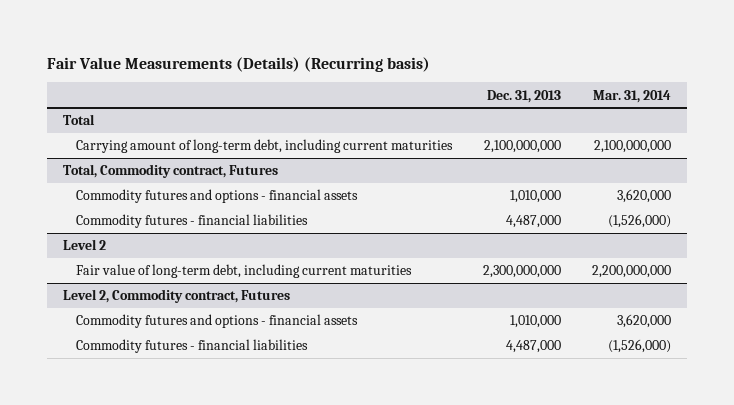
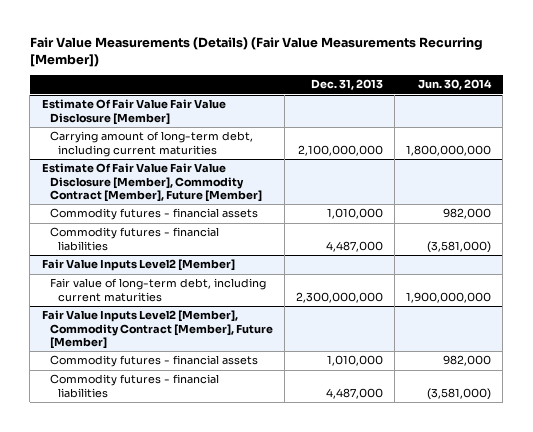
[47,56,431,72] Fair Value Measurements (Details) (Recurring basis) -> [29,36,483,68] Fair Value Measurements (Details) (Fair Value Measurements Recurring [Member])
[593,89,672,103] Mar. 31, 2014 -> none
none -> [418,79,493,91] Jun. 30, 2014
[63,114,96,126] Total -> none
none -> [41,99,226,125] Estimate Of Fair Value Fair Value Disclosure [Member]
[63,164,279,179] Total, Commodity contract, Futures -> none
none -> [41,163,262,202] Estimate Of Fair Value Fair Value Disclosure [Member], Commodity Contract [Member], Future [Member]
[75,189,358,204] Commodity futures and options - financial assets -> [49,208,258,221] Commodity futures - financial assets
[63,239,107,251] Level 2 -> none
none -> [41,259,235,272] Fair Value Inputs Level2 [Member]
[63,289,291,304] Level 2, Commodity contract, Futures -> none
none -> [41,310,273,349] Fair Value Inputs Level2 [Member], Commodity Contract [Member], Future [Member]
[75,314,358,329] Commodity futures and options - financial assets -> [49,355,258,368] Commodity futures - financial assets

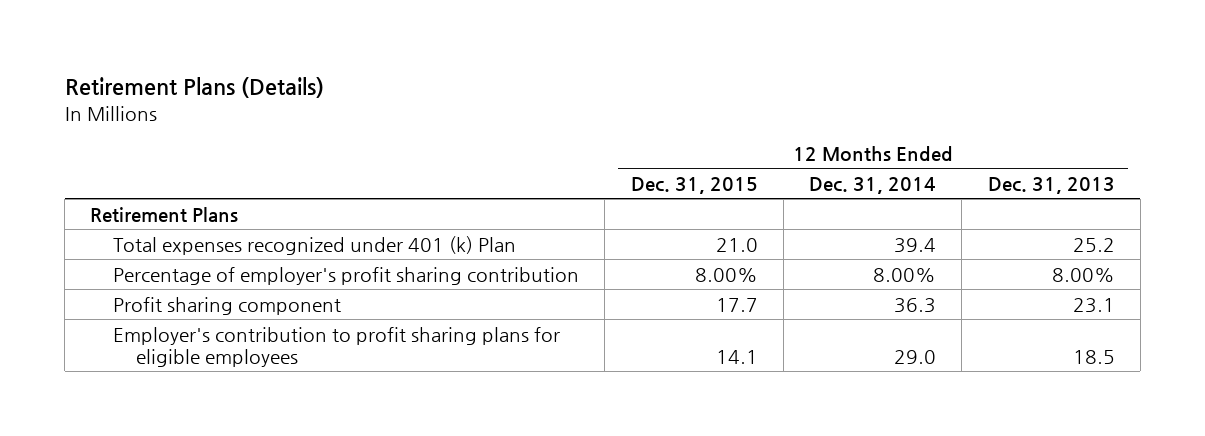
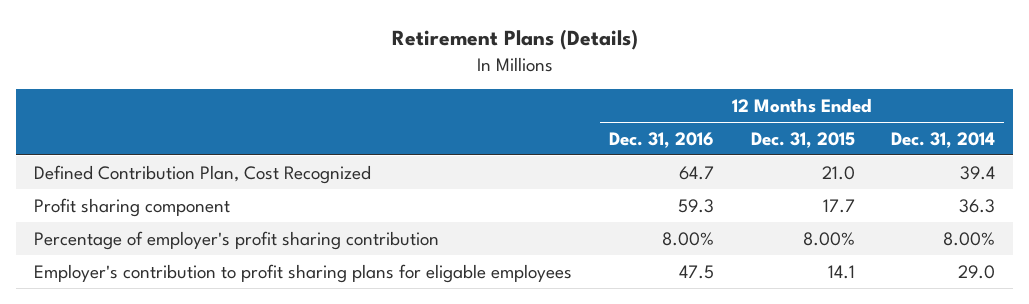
[987,176,1115,194] Dec. 31, 2013 -> none
none -> [608,131,714,148] Dec. 31, 2016
[90,206,239,222] Retirement Plans -> none
[113,235,517,255] Total expenses recognized under 401 (k) Plan -> [34,164,372,184] Defined Contribution Plan, Cost Recognized
[113,266,580,285] Percentage of employer's profit sharing contribution -> [34,230,440,250] Percentage of employer's profit sharing contribution
[113,326,561,367] Employer's contribution to profit sharing plans for eligible employees -> [34,263,573,283] Employer's contribution to profit sharing plans for eligable employees

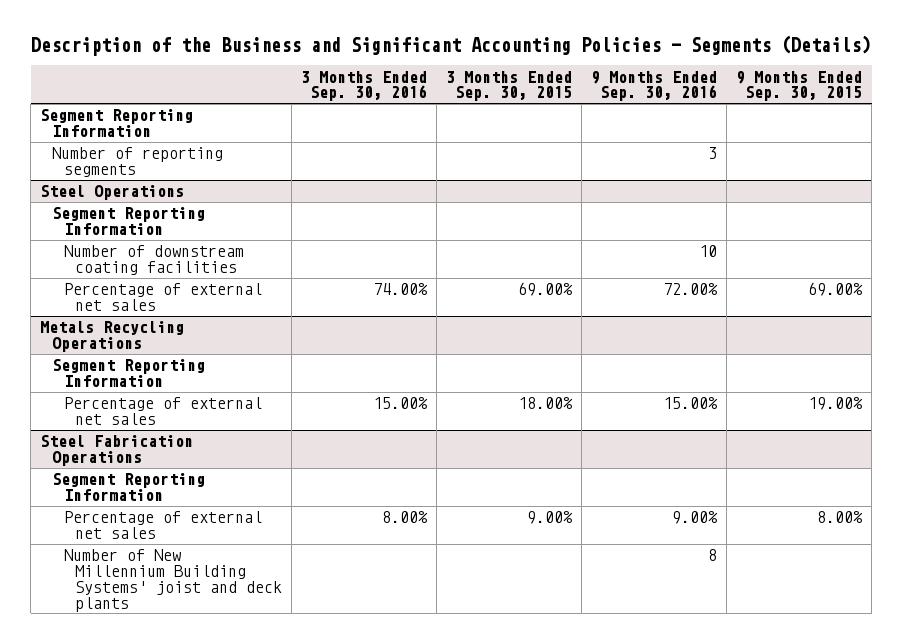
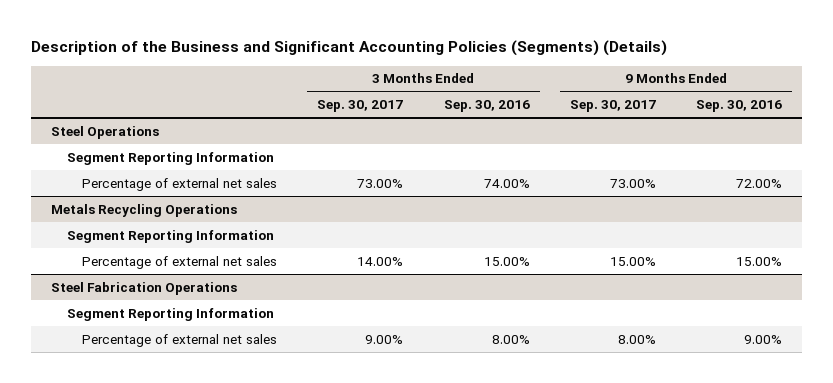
[30,34,871,56] Description of the Business and Significant Accounting Policies - Segments (Details) -> [31,40,668,57] Description of the Business and Significant Accounting Policies (Segments) (Details)
[446,70,573,102] 3 Months Ended Sep. 30, 2015 -> none
[736,70,863,102] 9 Months Ended Sep. 30, 2015 -> none
none -> [317,100,404,113] Sep. 30, 2017
none -> [569,100,656,113] Sep. 30, 2017
[40,109,194,138] Segment Reporting Information -> none
[51,147,223,178] Number of reporting segments -> none
[63,245,244,276] Number of downstream coating facilities -> none
[63,549,283,612] Number of New Millennium Building Systems' joist and deck plants -> none

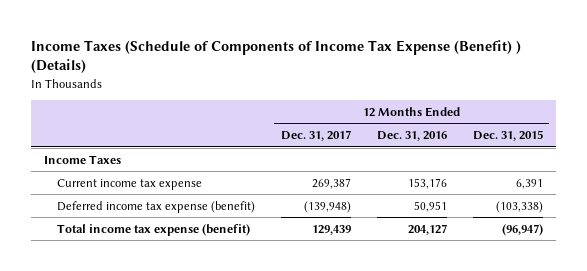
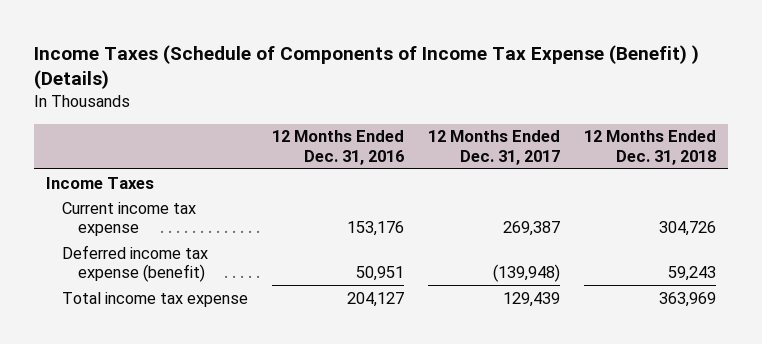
[472,130,543,142] Dec. 31, 2015 -> none
none -> [583,130,716,165] 12 Months Ended Dec. 31, 2018
[56,223,250,236] Total income tax expense (benefit) -> [61,291,248,307] Total income tax expense

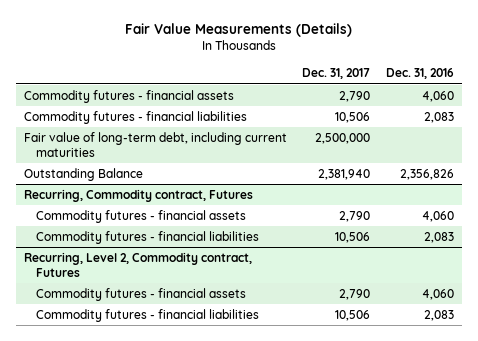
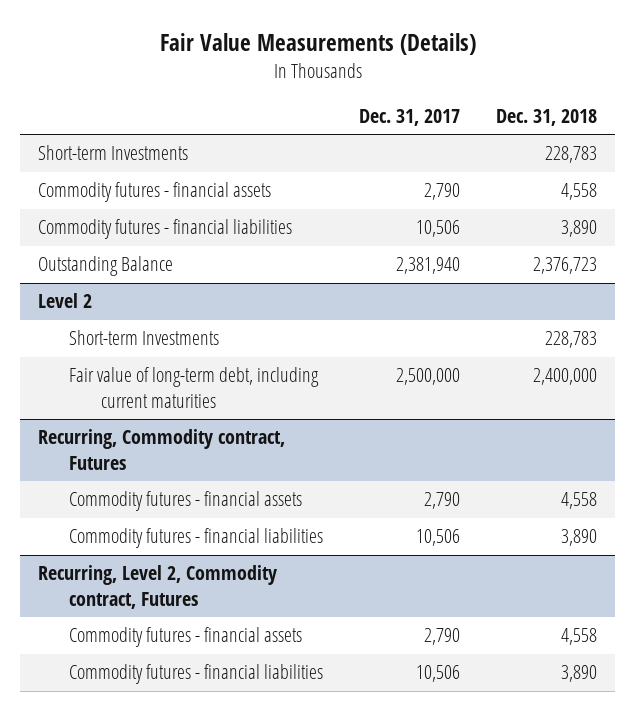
[386,68,455,80] Dec. 31, 2016 -> none
none -> [495,108,597,126] Dec. 31, 2018
none -> [38,145,189,161] Short-term Investments
[23,131,287,157] Fair value of long-term debt, including current maturities -> none
none -> [38,293,93,309] Level 2
none -> [69,330,220,346] Short-term Investments
none -> [69,367,320,408] Fair value of long-term debt, including current maturities

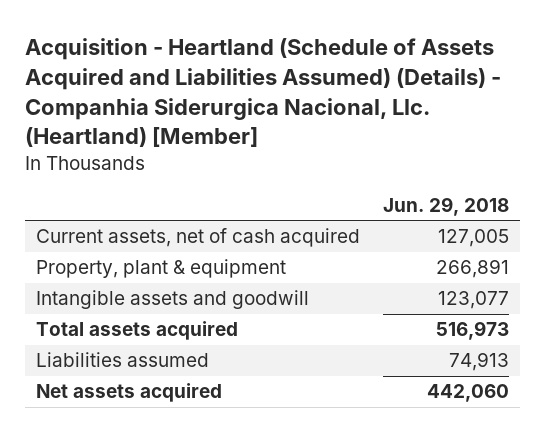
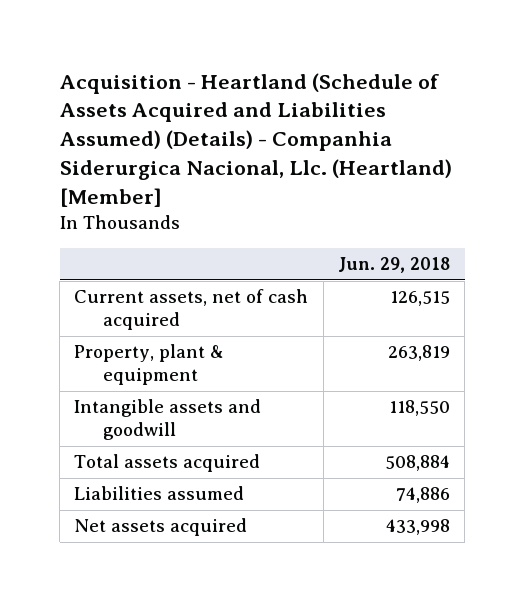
[437,229,509,248] 127,005 -> [390,291,451,307] 126,515
[435,259,509,279] 266,891 -> [388,345,451,362] 263,819
[437,291,509,310] 123,077 -> [389,400,451,417] 118,550
[435,321,509,341] 516,973 -> [385,455,451,472] 508,884
[448,352,509,372] 74,913 -> [396,487,451,504] 74,886
[426,384,509,403] 442,060 -> [386,519,451,536] 433,998

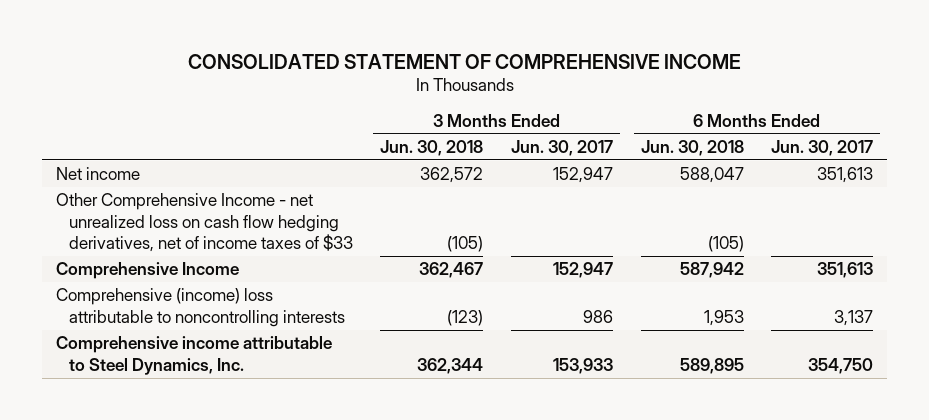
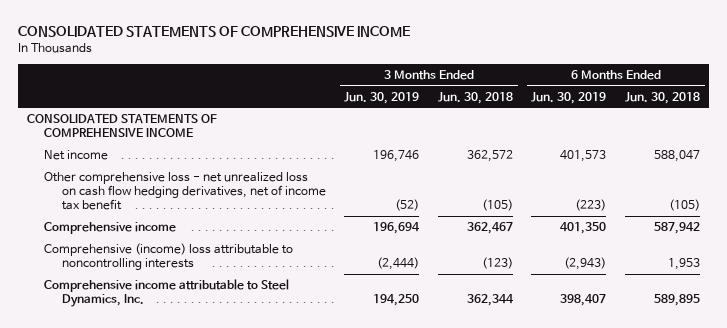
[187,53,741,69] CONSOLIDATED STATEMENT OF COMPREHENSIVE INCOME -> [17,26,410,38] CONSOLIDATED STATEMENTS OF COMPREHENSIVE INCOME
[510,140,613,157] Jun. 30, 2017 -> none
[771,140,874,157] Jun. 30, 2017 -> none
none -> [344,91,420,104] Jun. 30, 2019
none -> [531,91,607,104] Jun. 30, 2019
none -> [27,114,218,138] CONSOLIDATED STATEMENTS OF COMPREHENSIVE INCOME
[56,193,353,253] Other Comprehensive Income - net unrealized loss on cash flow hedging derivatives, net of income taxes of $33 -> [44,172,326,211] Other comprehensive loss - net unrealized loss on cash flow hedging derivatives, net of income tax benefit
[56,262,240,280] Comprehensive Income -> [44,222,177,235] Comprehensive income

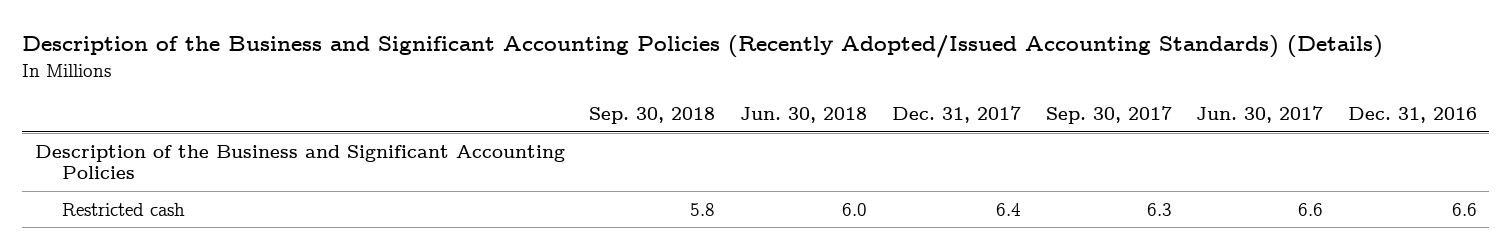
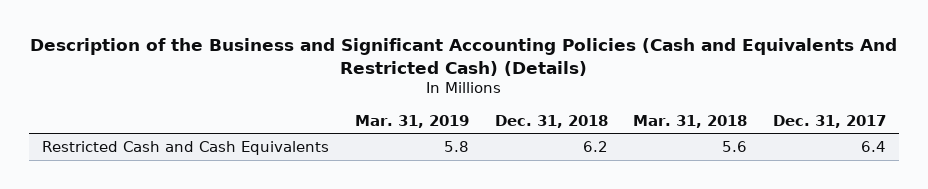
[22,35,1384,59] Description of the Business and Significant Accounting Policies (Recently Adopted/Issued Accounting Standards) (Details) -> [30,38,898,76] Description of the Business and Significant Accounting Policies (Cash and Equivalents And Restricted Cash) (Details)
[589,107,716,125] Sep. 30, 2018 -> none
[740,107,868,124] Jun. 30, 2018 -> none
[1045,106,1172,125] Sep. 30, 2017 -> none
[1196,106,1324,124] Jun. 30, 2017 -> none
[1348,107,1478,124] Dec. 31, 2016 -> none
none -> [354,114,469,128] Mar. 31, 2019
none -> [494,114,608,128] Dec. 31, 2018
none -> [633,114,748,128] Mar. 31, 2018
[34,144,565,180] Description of the Business and Significant Accounting Policies -> none
[61,202,185,216] Restricted cash -> [41,141,329,156] Restricted Cash and Cash Equivalents

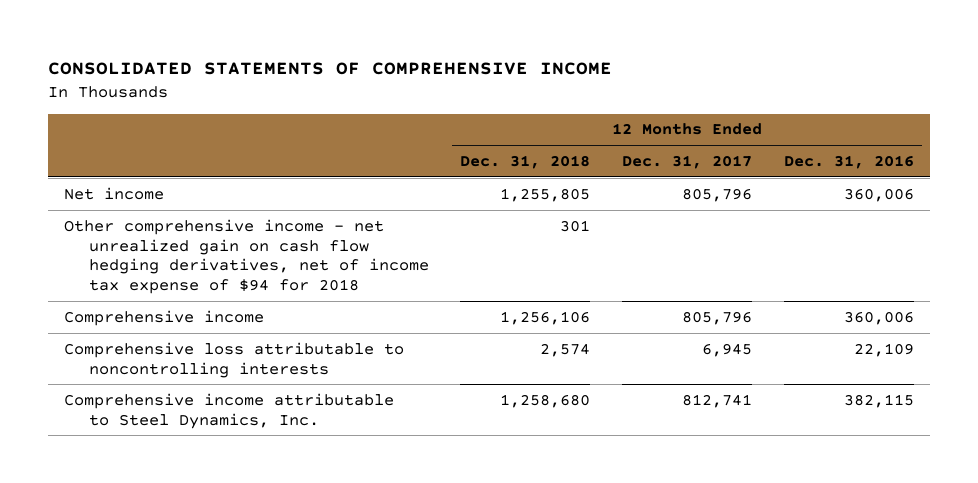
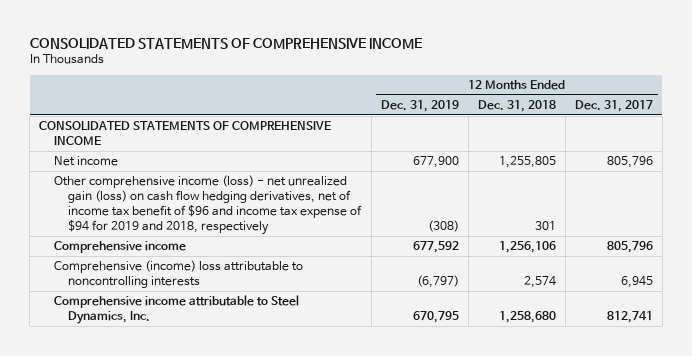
[784,154,915,169] Dec. 31, 2016 -> none
none -> [380,99,459,112] Dec. 31, 2019
none -> [39,121,332,146] CONSOLIDATED STATEMENTS OF COMPREHENSIVE INCOME
[63,218,429,295] Other comprehensive income - net unrealized gain on cash flow hedging derivatives, net of income tax expense of $94 for 2018 -> [53,175,363,235] Other comprehensive income (loss) - net unrealized gain (loss) on cash flow hedging derivatives, net of income tax benefit of $96 and income tax expense of $94 for 2019 and 2018, respectively
[63,341,404,378] Comprehensive loss attributable to noncontrolling interests -> [53,260,303,289] Comprehensive (income) loss attributable to noncontrolling interests

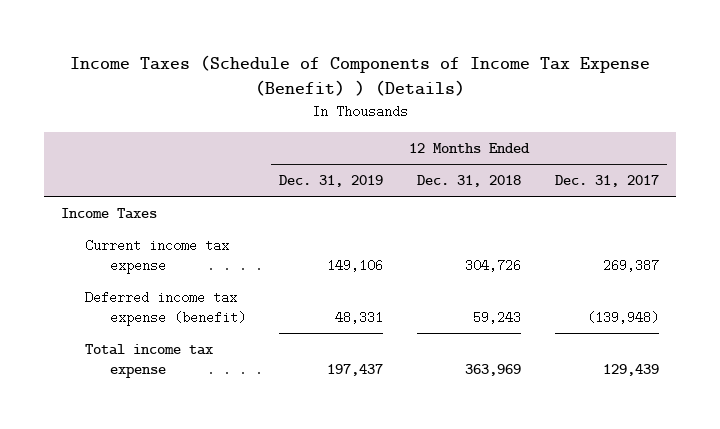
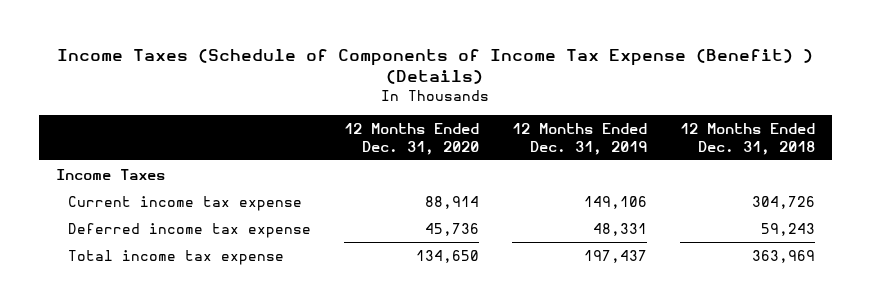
[554,175,659,188] Dec. 31, 2017 -> none
none -> [344,122,480,155] 12 Months Ended Dec. 31, 2020
[85,290,246,326] Deferred income tax expense (benefit) -> [68,222,312,238] Deferred income tax expense

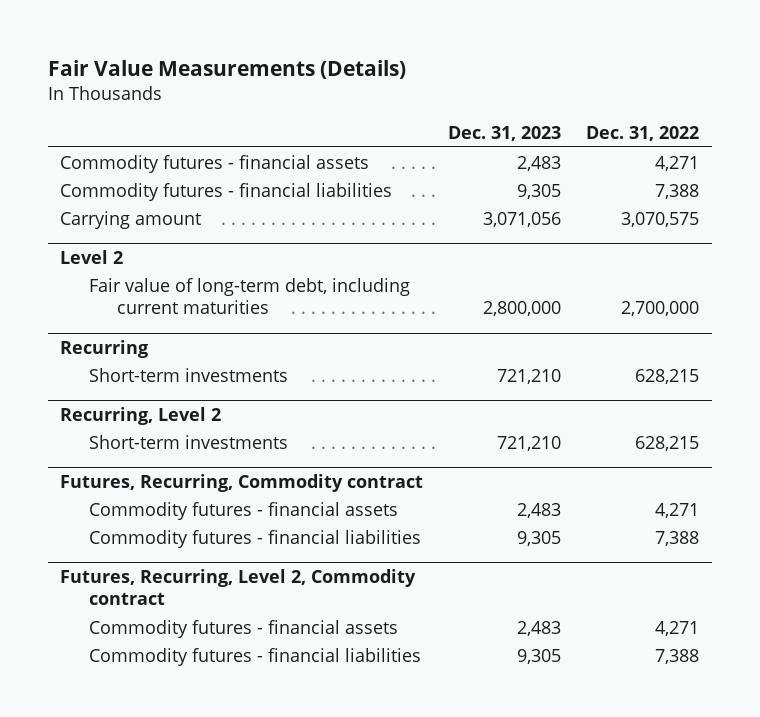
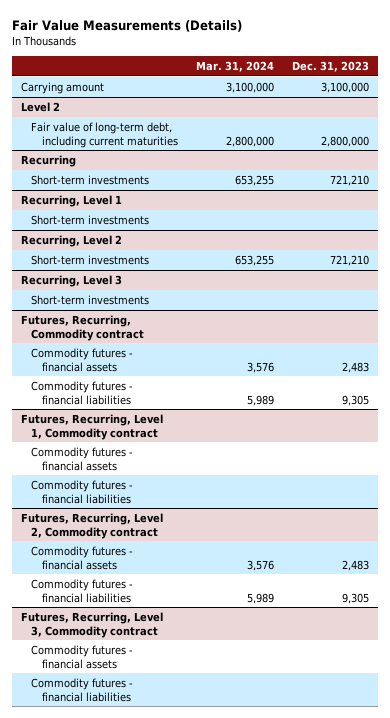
[586,125,700,141] Dec. 31, 2022 -> none
none -> [195,60,274,72] Mar. 31, 2024
[60,154,370,173] Commodity futures - financial assets -> none
[60,182,393,201] Commodity futures - financial liabilities -> none
[483,211,562,227] 3,071,056 -> [320,82,369,94] 3,100,000
none -> [21,195,123,208] Recurring, Level 1
none -> [31,215,150,226] Short-term investments
none -> [21,275,123,288] Recurring, Level 3
none -> [31,295,150,306] Short-term investments
none -> [21,414,164,440] Futures, Recurring, Level 1, Commodity contract
none -> [31,447,134,471] Commodity futures - financial assets
none -> [31,480,134,504] Commodity futures - financial liabilities
none -> [21,612,164,638] Futures, Recurring, Level 3, Commodity contract
none -> [31,645,134,669] Commodity futures - financial assets
none -> [31,678,134,702] Commodity futures - financial liabilities

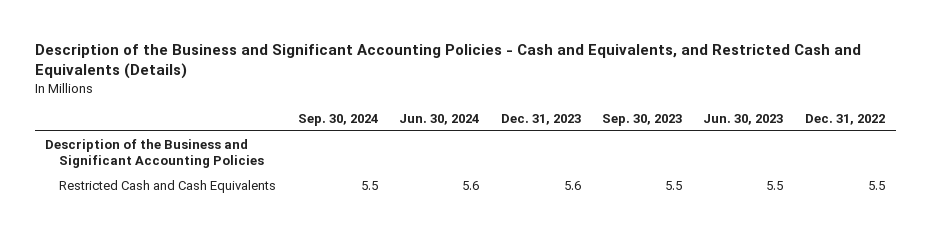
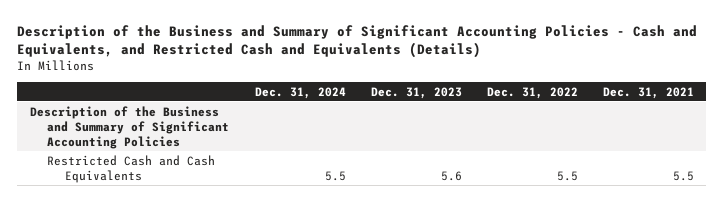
[34,43,861,80] Description of the Business and Significant Accounting Policies - Cash and Equivalents, and Restricted Cash and Equivalents (Details) -> [17,24,698,59] Description of the Business and Summary of Significant Accounting Policies - Cash and Equivalents, and Restricted Cash and Equivalents (Details)
[297,113,378,126] Sep. 30, 2024 -> none
[399,113,480,125] Jun. 30, 2024 -> none
[602,113,683,126] Sep. 30, 2023 -> none
[703,113,784,125] Jun. 30, 2023 -> none
none -> [254,86,346,99] Dec. 31, 2024
none -> [602,86,694,99] Dec. 31, 2021
[45,139,265,169] Description of the Business and Significant Accounting Policies -> [29,105,230,149] Description of the Business and Summary of Significant Accounting Policies

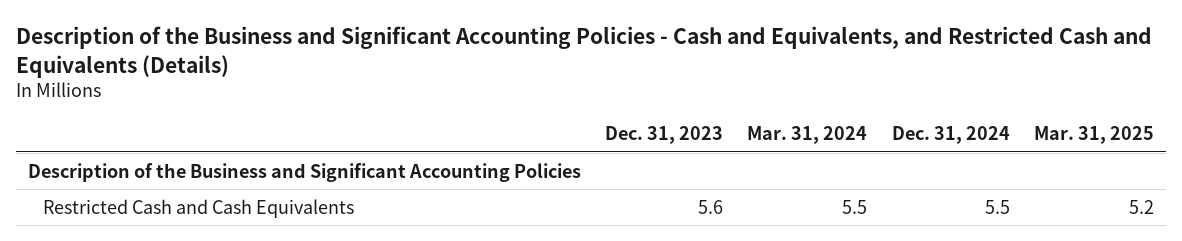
[17,24,698,59] Description of the Business and Summary of Significant Accounting Policies - Cash and Equivalents, and Restricted Cash and Equivalents (Details) -> [16,26,1153,78] Description of the Business and Significant Accounting Policies - Cash and Equivalents, and Restricted Cash and Equivalents (Details)
[486,86,578,99] Dec. 31, 2022 -> none
[602,86,694,99] Dec. 31, 2021 -> none
none -> [747,126,868,145] Mar. 31, 2024
none -> [1033,126,1154,145] Mar. 31, 2025
[29,105,230,149] Description of the Business and Summary of Significant Accounting Policies -> [28,162,582,182] Description of the Business and Significant Accounting Policies

